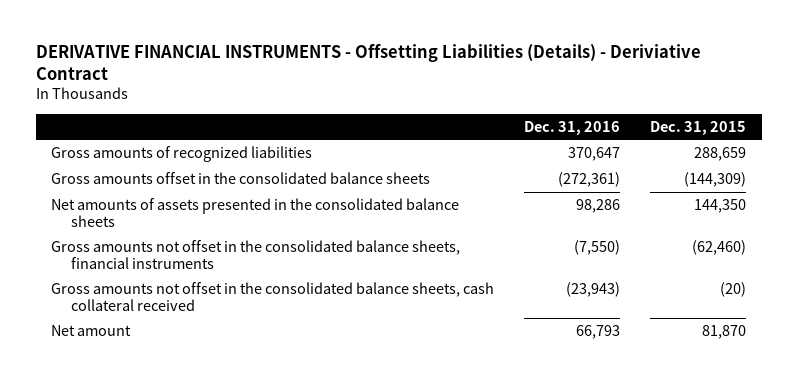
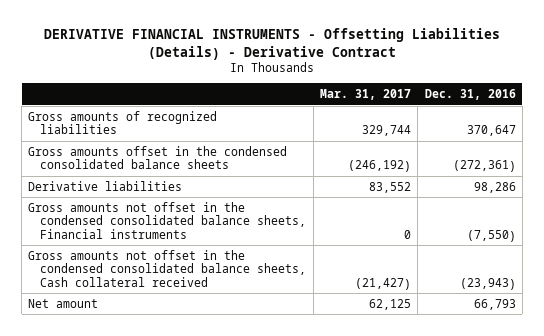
[35,43,701,81] DERIVATIVE FINANCIAL INSTRUMENTS - Offsetting Liabilities (Details) - Deriviative Contract -> [43,28,500,60] DERIVATIVE FINANCIAL INSTRUMENTS - Offsetting Liabilities (Details) - Derivative Contract
[650,120,747,135] Dec. 31, 2015 -> none
none -> [320,89,412,101] Mar. 31, 2017
[50,172,430,185] Gross amounts offset in the consolidated balance sheets -> [28,145,288,170] Gross amounts offset in the condensed consolidated balance sheets
[50,198,459,227] Net amounts of assets presented in the consolidated balance sheets -> [28,180,183,191] Derivative liabilities
[50,240,460,269] Gross amounts not offset in the consolidated balance sheets, financial instruments -> [28,201,307,239] Gross amounts not offset in the condensed consolidated balance sheets, Financial instruments
[50,282,494,311] Gross amounts not offset in the consolidated balance sheets, cash collateral received -> [28,249,307,287] Gross amounts not offset in the condensed consolidated balance sheets, Cash collateral received

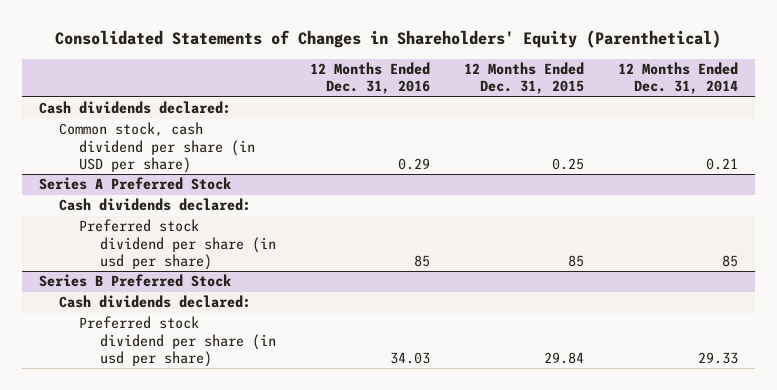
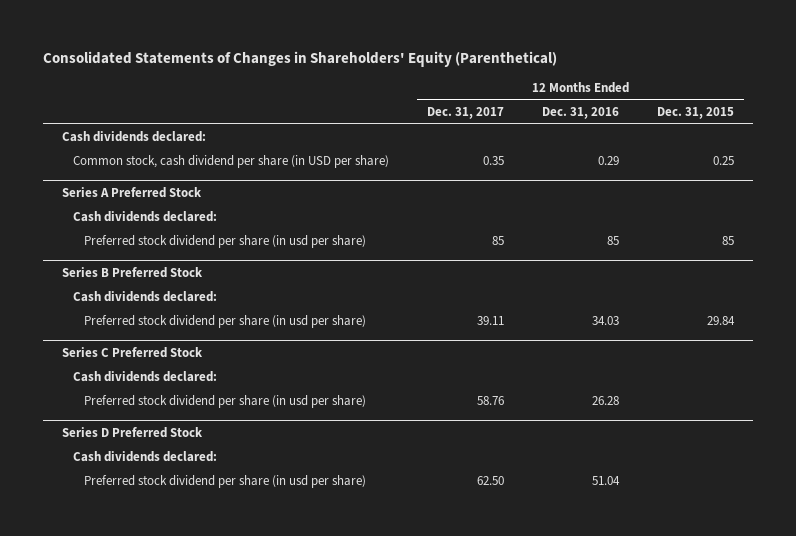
[617,61,738,95] 12 Months Ended Dec. 31, 2014 -> none
none -> [426,107,504,120] Dec. 31, 2017
none -> [61,347,203,359] Series C Preferred Stock
none -> [72,371,217,383] Cash dividends declared:
none -> [83,395,366,409] Preferred stock dividend per share (in usd per share)
none -> [61,427,203,439] Series D Preferred Stock
none -> [72,451,217,463] Cash dividends declared:
none -> [83,475,366,489] Preferred stock dividend per share (in usd per share)

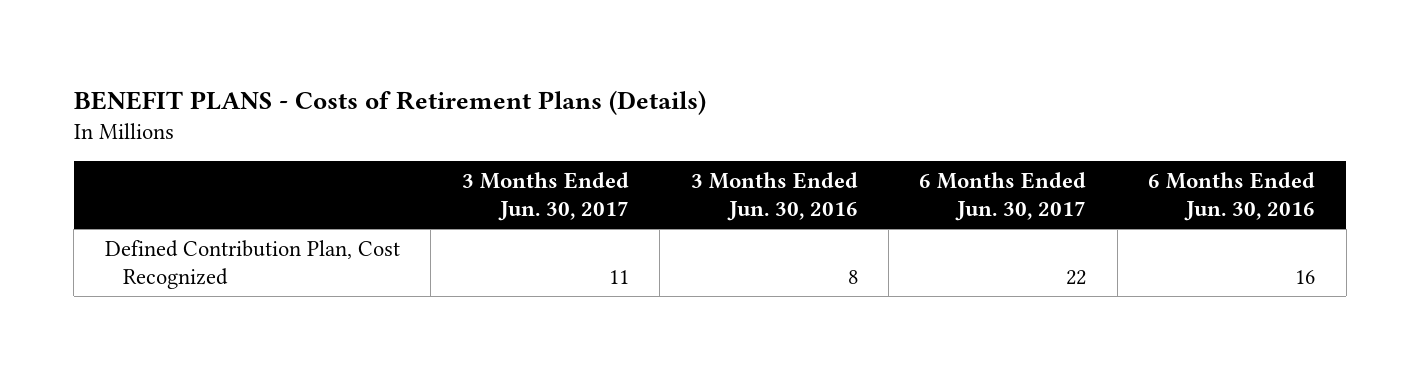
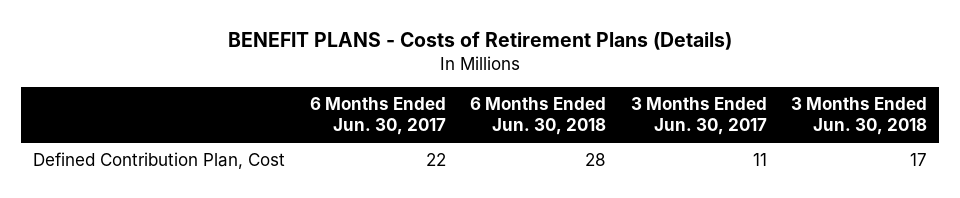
[690,171,858,222] 3 Months Ended Jun. 30, 2016 -> none
[1148,171,1316,222] 6 Months Ended Jun. 30, 2016 -> none
none -> [470,97,607,136] 6 Months Ended Jun. 30, 2018
none -> [791,97,928,136] 3 Months Ended Jun. 30, 2018
[104,239,400,289] Defined Contribution Plan, Cost Recognized -> [33,152,286,170] Defined Contribution Plan, Cost

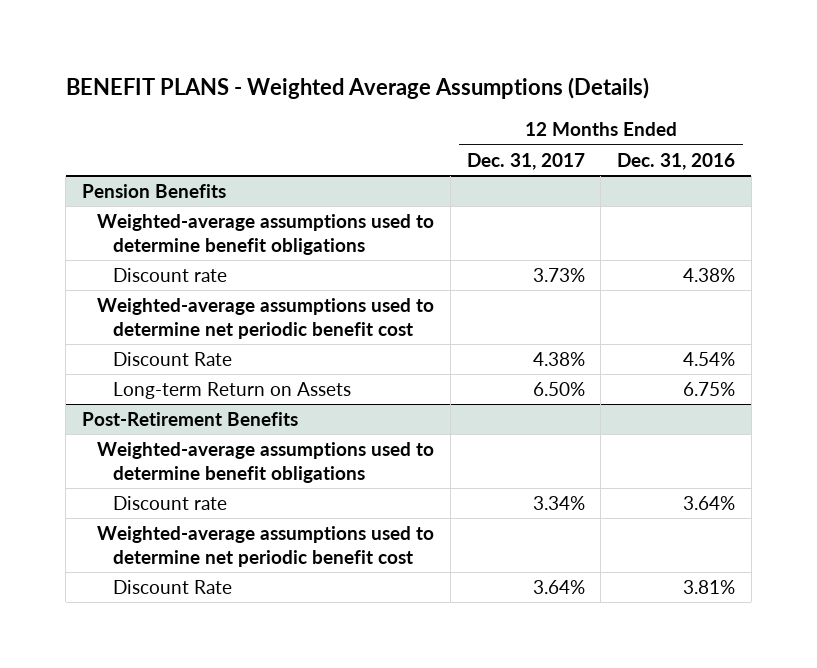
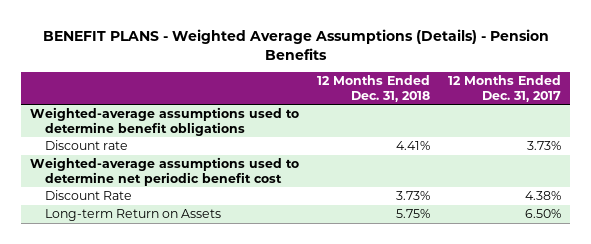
[65,77,649,100] BENEFIT PLANS - Weighted Average Assumptions (Details) -> [42,28,549,60] BENEFIT PLANS - Weighted Average Assumptions (Details) - Pension Benefits
[617,152,736,170] Dec. 31, 2016 -> none
none -> [317,75,431,102] 12 Months Ended Dec. 31, 2018
[81,184,226,199] Pension Benefits -> none
[81,412,298,427] Post-Retirement Benefits -> none
[97,442,435,483] Weighted-average assumptions used to determine benefit obligations -> none
[112,496,227,511] Discount rate -> none
[97,526,435,567] Weighted-average assumptions used to determine net periodic benefit cost -> none
[112,580,232,595] Discount Rate -> none

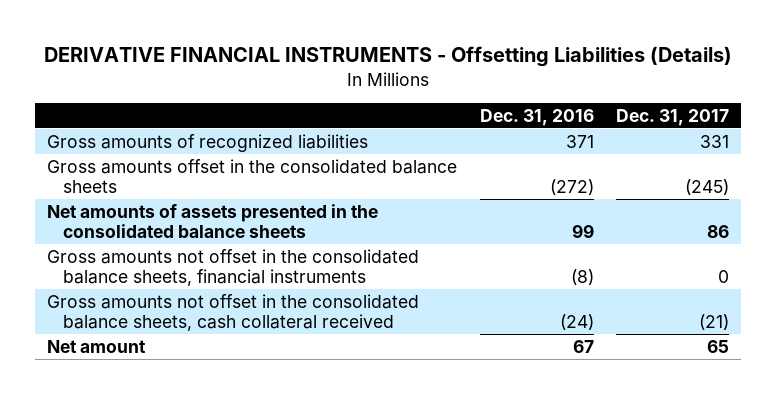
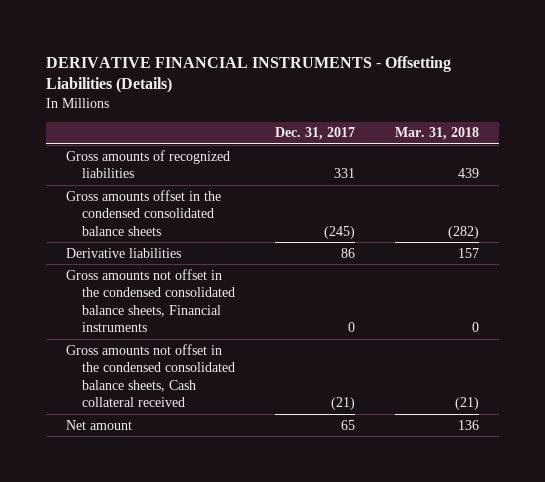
[479,108,594,126] Dec. 31, 2016 -> none
none -> [394,127,479,141] Mar. 31, 2018
[46,158,457,194] Gross amounts offset in the consolidated balance sheets -> [66,189,222,236] Gross amounts offset in the condensed consolidated balance sheets
[46,203,378,239] Net amounts of assets presented in the consolidated balance sheets -> [66,247,182,258] Derivative liabilities
[46,248,419,287] Gross amounts not offset in the consolidated balance sheets, financial instruments -> [66,268,235,333] Gross amounts not offset in the condensed consolidated balance sheets, Financial instruments
[46,293,419,332] Gross amounts not offset in the consolidated balance sheets, cash collateral received -> [66,343,235,408] Gross amounts not offset in the condensed consolidated balance sheets, Cash collateral received

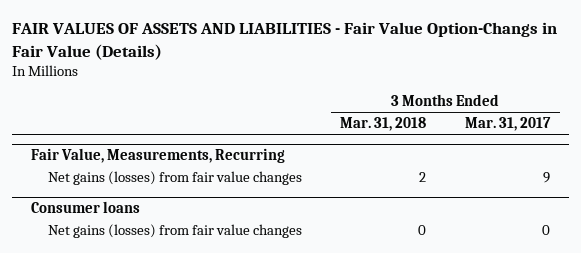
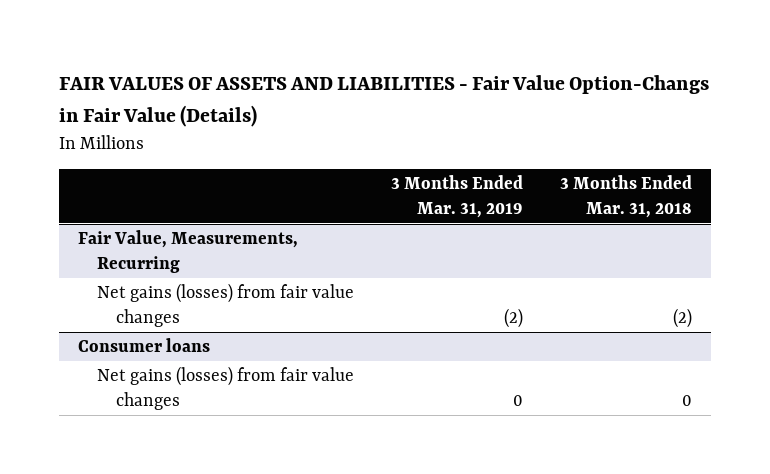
[465,117,552,132] Mar. 31, 2017 -> none
none -> [391,175,524,218] 3 Months Ended Mar. 31, 2019
[419,171,427,182] 2 -> [673,307,693,328] (2)

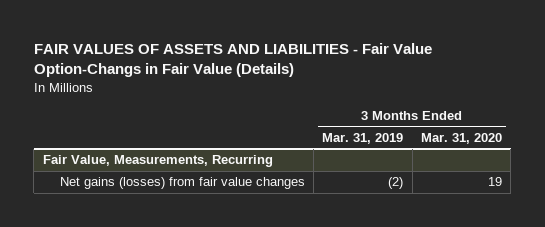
[560,175,693,218] 3 Months Ended Mar. 31, 2018 -> none
none -> [421,132,503,144] Mar. 31, 2020
[77,338,210,353] Consumer loans -> none
[97,366,355,410] Net gains (losses) from fair value changes -> none

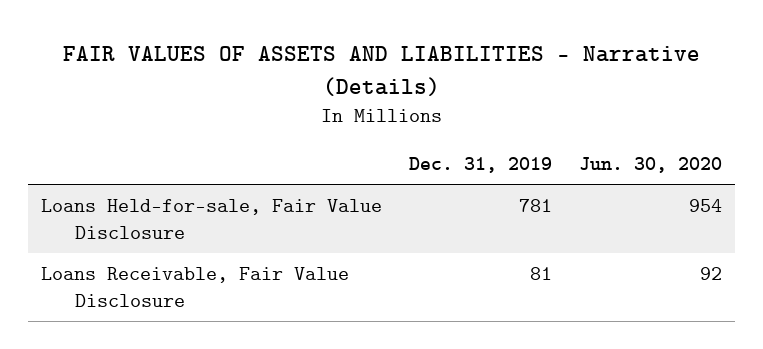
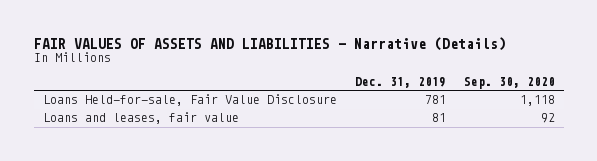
[578,157,722,174] Jun. 30, 2020 -> none
none -> [463,76,555,89] Sep. 30, 2020
[41,267,350,307] Loans Receivable, Fair Value Disclosure -> [42,112,239,125] Loans and leases, fair value

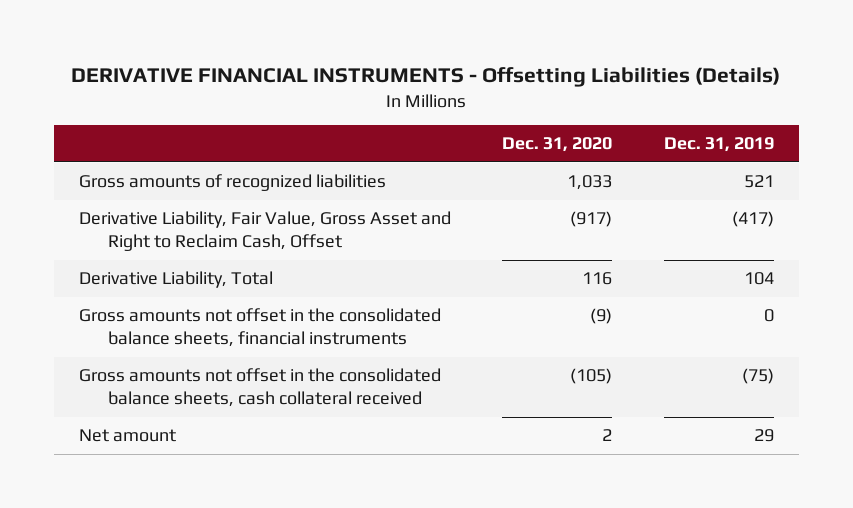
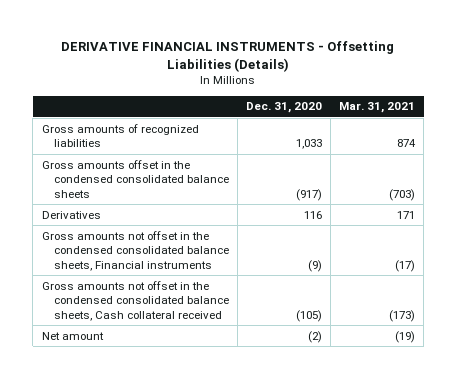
[663,137,774,153] Dec. 31, 2019 -> none
none -> [339,102,416,114] Mar. 31, 2021
[79,211,452,252] Derivative Liability, Fair Value, Gross Asset and Right to Reclaim Cash, Offset -> [41,159,229,198] Gross amounts offset in the condensed consolidated balance sheets
[79,271,274,289] Derivative Liability, Total -> [41,210,101,219] Derivatives
[79,308,442,348] Gross amounts not offset in the consolidated balance sheets, financial instruments -> [41,230,229,271] Gross amounts not offset in the condensed consolidated balance sheets, Financial instruments
[79,368,442,408] Gross amounts not offset in the consolidated balance sheets, cash collateral received -> [41,280,229,321] Gross amounts not offset in the condensed consolidated balance sheets, Cash collateral received
[602,429,613,442] 2 -> [308,330,323,343] (2)

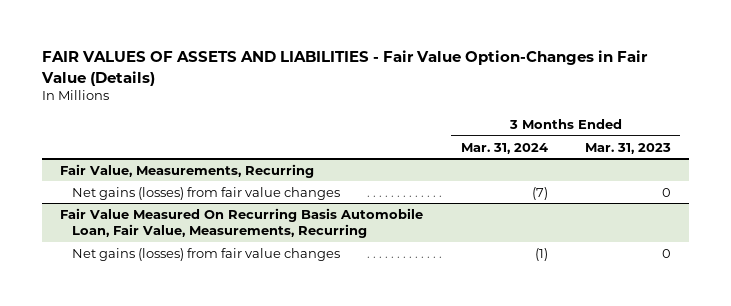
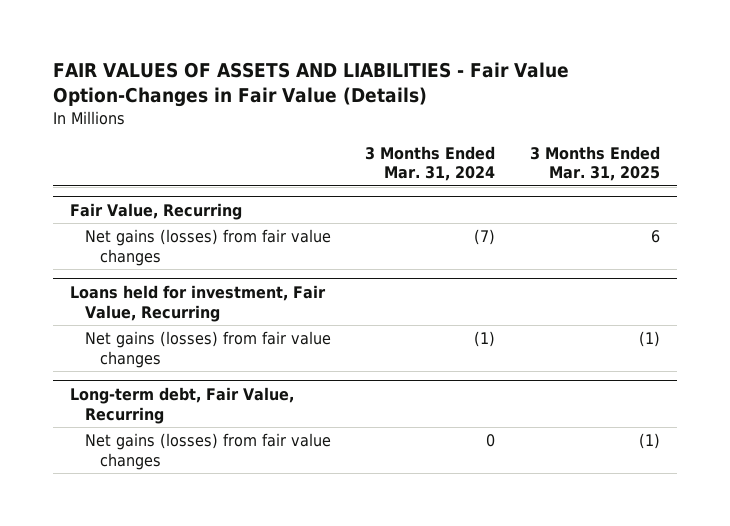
[584,142,671,154] Mar. 31, 2023 -> none
none -> [529,145,660,182] 3 Months Ended Mar. 31, 2025
[60,163,315,178] Fair Value, Measurements, Recurring -> [69,202,242,220] Fair Value, Recurring
[60,207,424,239] Fair Value Measured On Recurring Basis Automobile Loan, Fair Value, Measurements, Recurring -> none
none -> [69,284,326,322] Loans held for investment, Fair Value, Recurring
none -> [69,386,294,424] Long-term debt, Fair Value, Recurring
none -> [84,433,331,470] Net gains (losses) from fair value changes

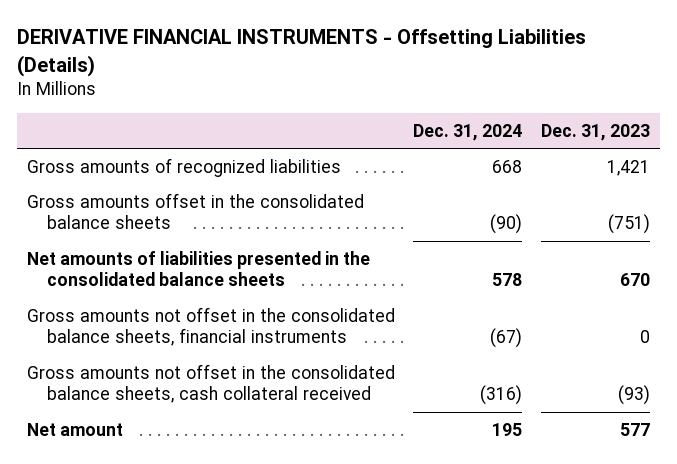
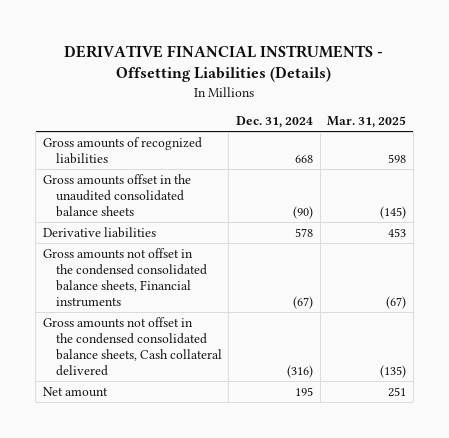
[541,123,651,141] Dec. 31, 2023 -> none
none -> [327,116,407,129] Mar. 31, 2025
[26,192,364,230] Gross amounts offset in the consolidated balance sheets -> [42,173,191,218] Gross amounts offset in the unaudited consolidated balance sheets
[26,250,370,287] Net amounts of liabilities presented in the consolidated balance sheets -> [42,226,156,238] Derivative liabilities
[26,306,395,347] Gross amounts not offset in the consolidated balance sheets, financial instruments -> [42,247,207,308] Gross amounts not offset in the condensed consolidated balance sheets, Financial instruments
[26,363,395,404] Gross amounts not offset in the consolidated balance sheets, cash collateral received -> [42,316,222,377] Gross amounts not offset in the condensed consolidated balance sheets, Cash collateral delivered

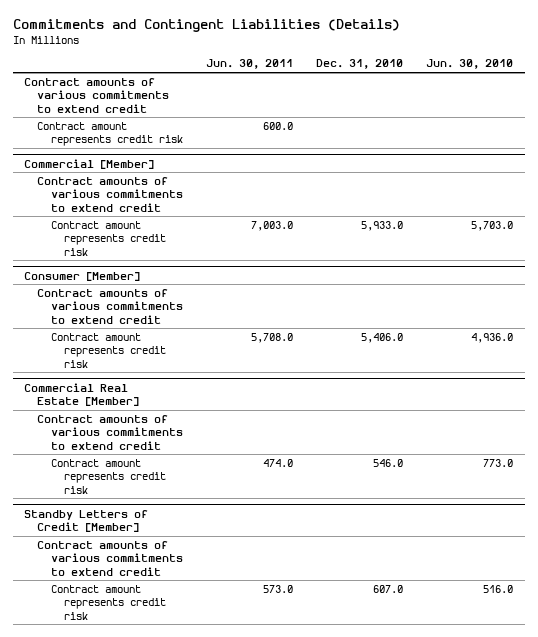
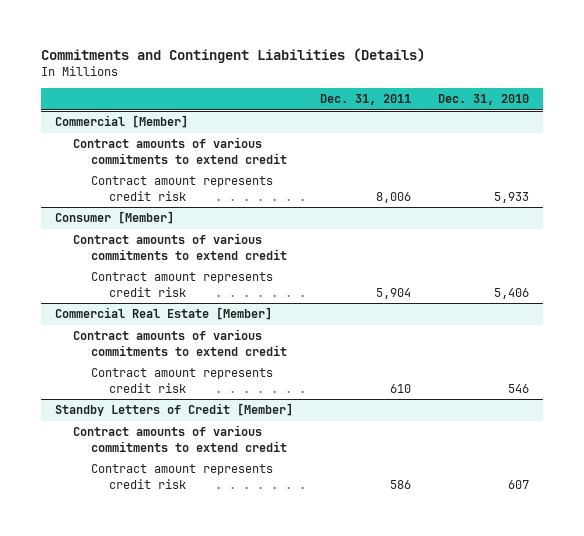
[205,59,293,70] Jun. 30, 2011 -> none
[426,59,514,70] Jun. 30, 2010 -> none
none -> [320,94,412,106] Dec. 31, 2011
[24,77,170,113] Contract amounts of various commitments to extend credit -> none
[37,121,183,147] Contract amount represents credit risk -> none
[361,220,404,231] 5,933.0 -> [494,191,530,203] 5,933
[361,332,404,343] 5,406.0 -> [494,287,530,299] 5,406
[373,458,404,467] 546.0 -> [508,383,530,393] 546
[373,584,404,593] 607.0 -> [508,479,530,489] 607

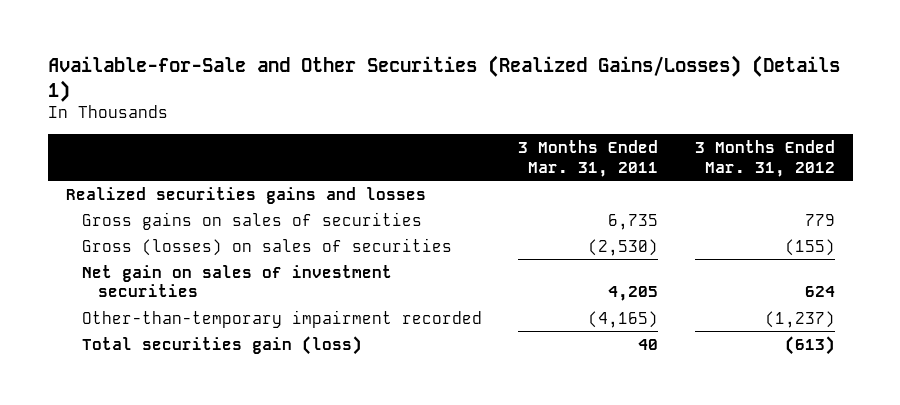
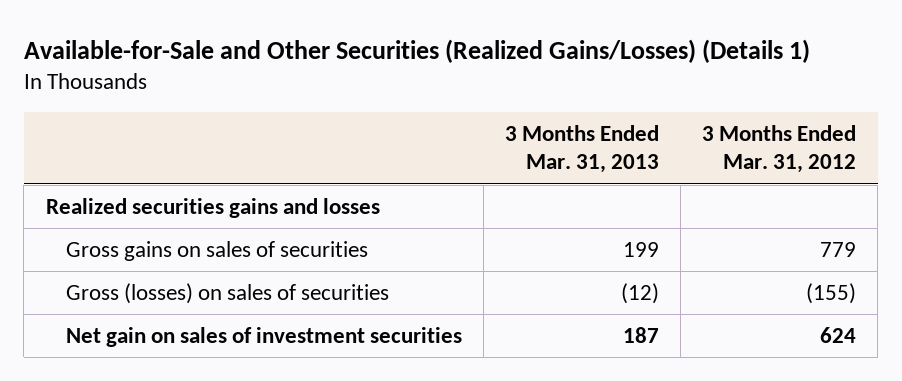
[518,139,659,177] 3 Months Ended Mar. 31, 2011 -> none
none -> [504,124,659,174] 3 Months Ended Mar. 31, 2013
[81,309,482,328] Other-than-temporary impairment recorded -> none
[81,335,362,355] Total securities gain (loss) -> none

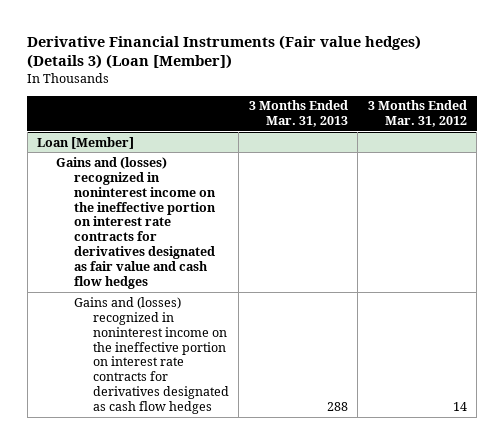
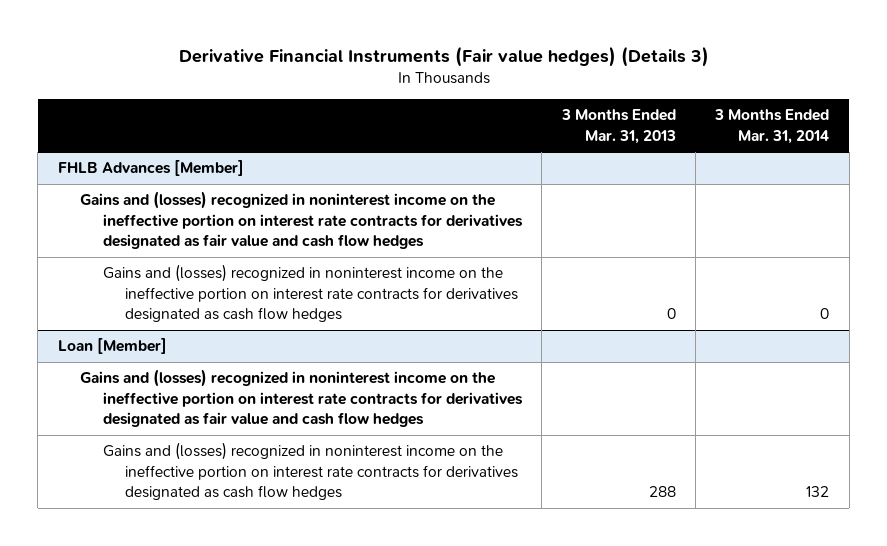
[27,34,422,70] Derivative Financial Instruments (Fair value hedges) (Details 3) (Loan [Member]) -> [178,46,709,68] Derivative Financial Instruments (Fair value hedges) (Details 3)
[367,100,467,128] 3 Months Ended Mar. 31, 2012 -> none
none -> [714,109,830,144] 3 Months Ended Mar. 31, 2014
none -> [57,160,244,177] FHLB Advances [Member]
none -> [80,191,523,249] Gains and (losses) recognized in noninterest income on the ineffective portion on interest rate contracts for derivatives designated as fair value and cash flow hedges
none -> [102,264,519,322] Gains and (losses) recognized in noninterest income on the ineffective portion on interest rate contracts for derivatives designated as cash flow hedges

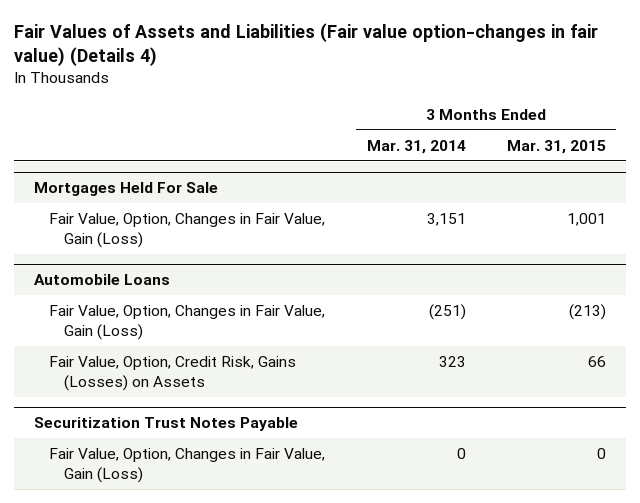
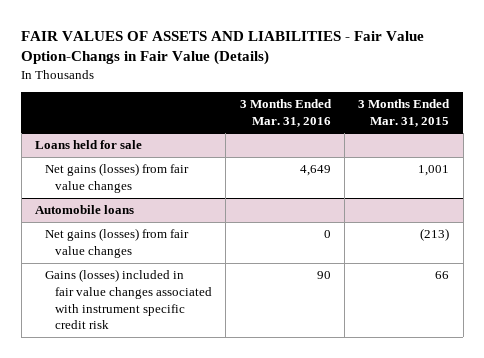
[13,22,598,67] Fair Values of Assets and Liabilities (Fair value option-changes in fair value) (Details 4) -> [21,31,425,66] FAIR VALUES OF ASSETS AND LIABILITIES - Fair Value Option-Changs in Fair Value (Details)
[366,139,466,154] Mar. 31, 2014 -> none
none -> [239,98,332,127] 3 Months Ended Mar. 31, 2016
[34,416,299,431] Securitization Trust Notes Payable -> none
[49,447,326,484] Fair Value, Option, Changes in Fair Value, Gain (Loss) -> none
[34,181,219,196] Mortgages Held For Sale -> [34,140,142,150] Loans held for sale
[49,212,326,249] Fair Value, Option, Changes in Fair Value, Gain (Loss) -> [45,163,190,193] Net gains (losses) from fair value changes
[34,273,171,285] Automobile Loans -> [34,205,134,215] Automobile loans
[49,304,326,341] Fair Value, Option, Changes in Fair Value, Gain (Loss) -> [45,228,190,258] Net gains (losses) from fair value changes
[49,355,297,392] Fair Value, Option, Credit Risk, Gains (Losses) on Assets -> [45,269,213,330] Gains (losses) included in fair value changes associated with instrument specific credit risk

